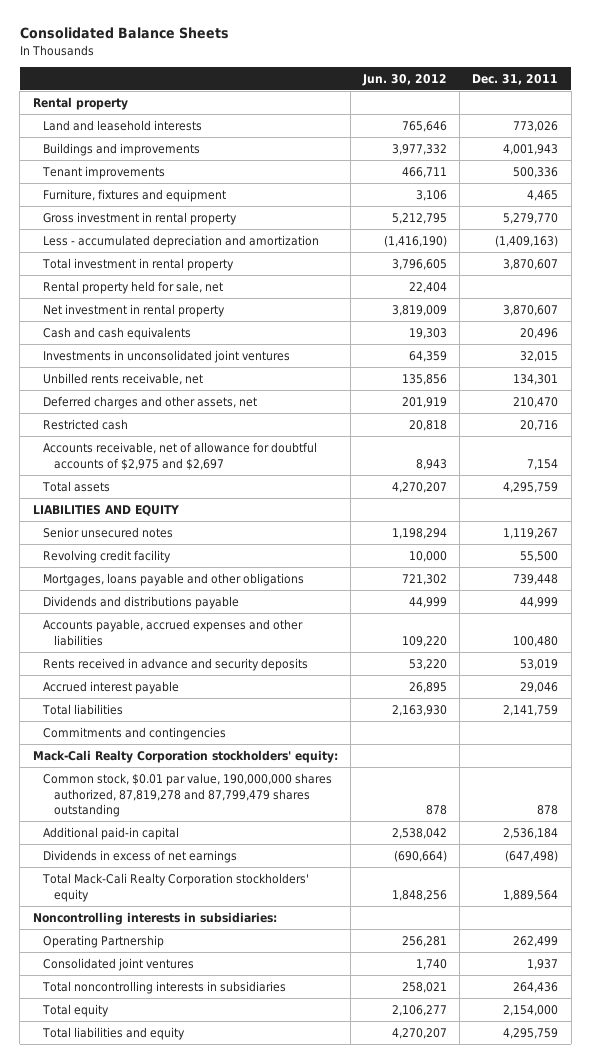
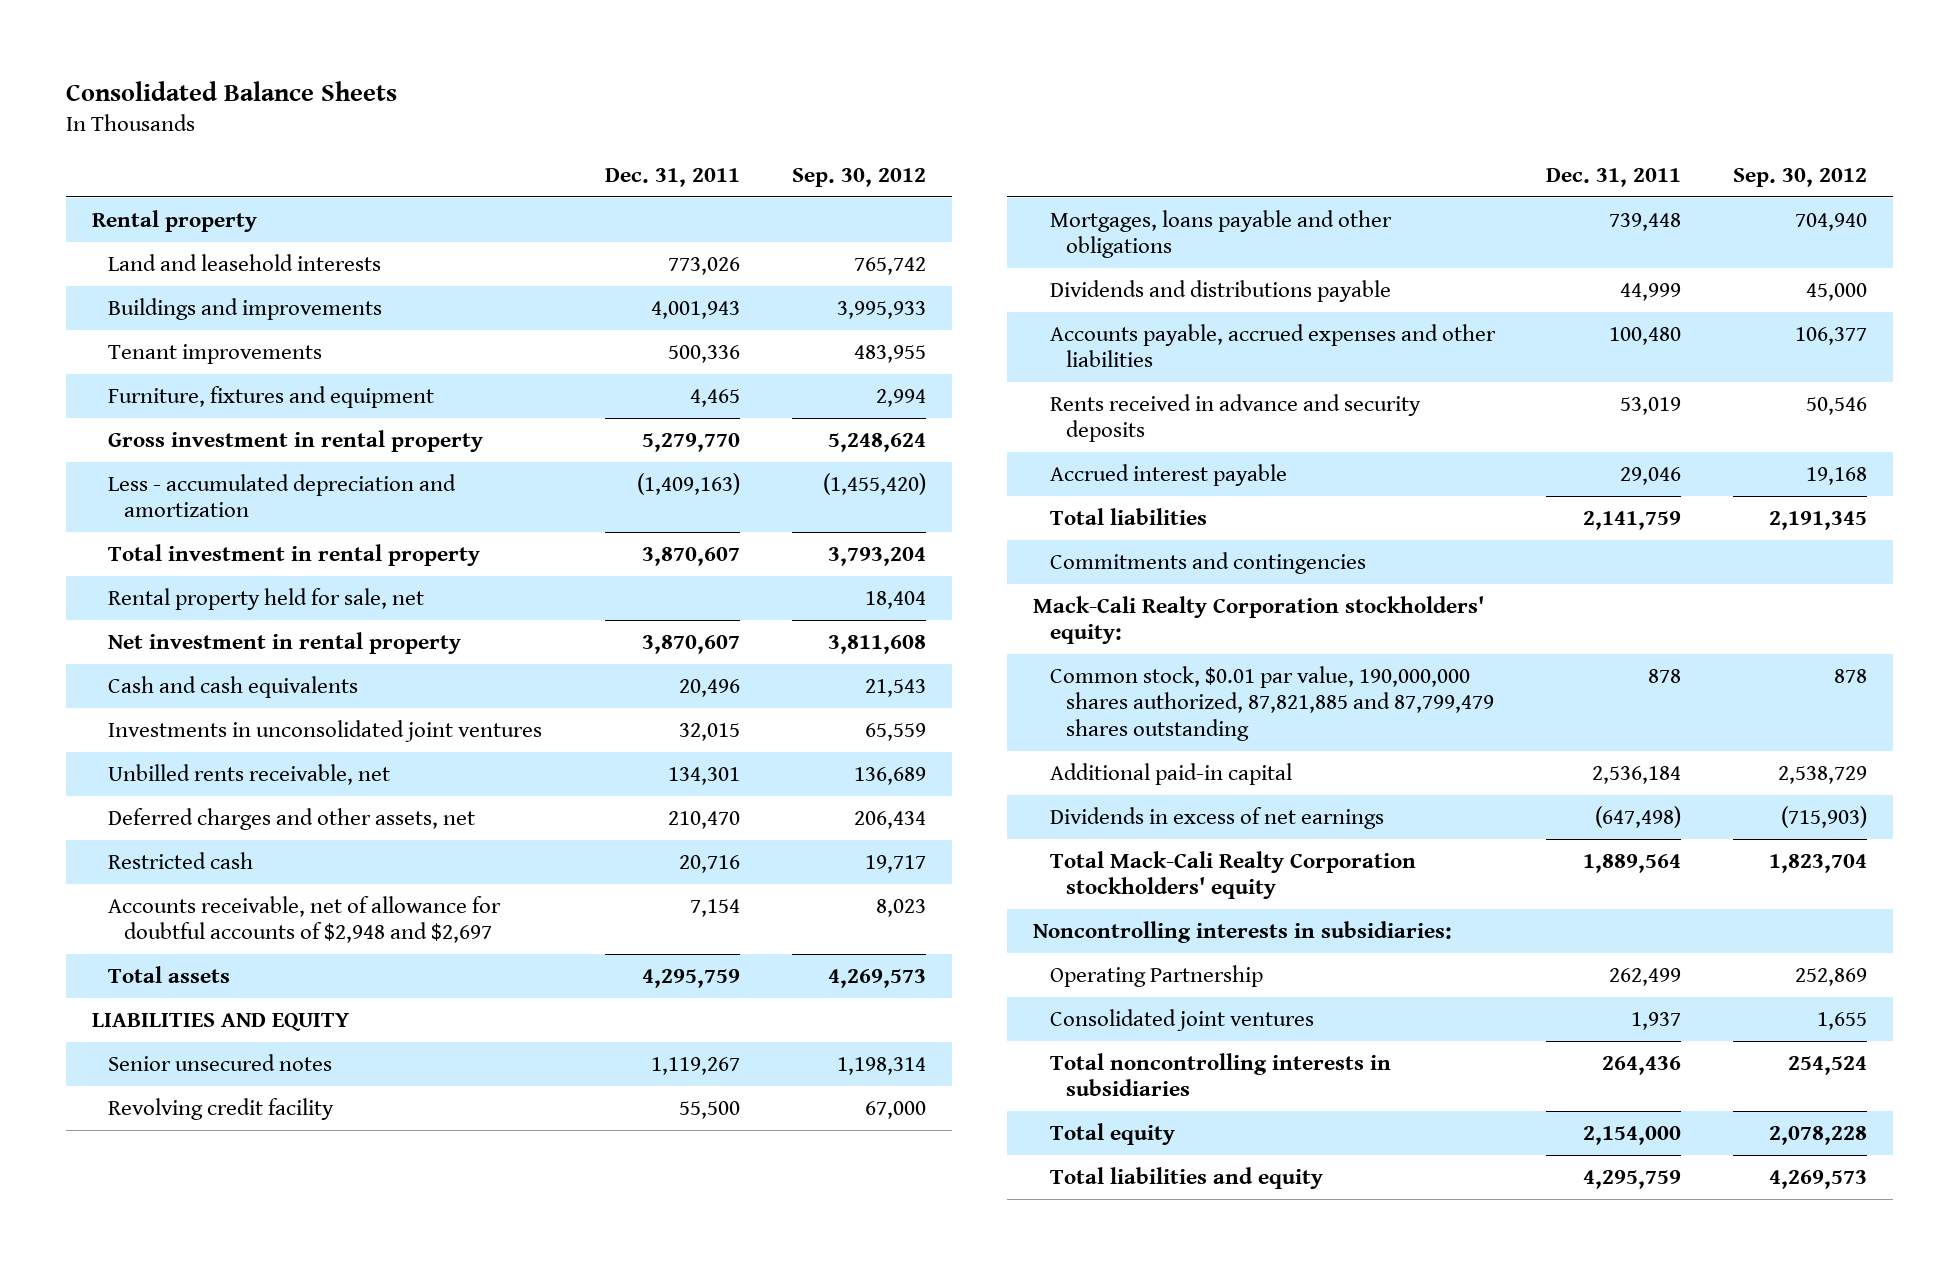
[361,73,447,86] Jun. 30, 2012 -> none
none -> [791,167,926,187] Sep. 30, 2012
[43,442,318,470] Accounts receivable, net of allowance for doubtful accounts of $2,975 and $2,697 -> [108,895,502,944] Accounts receivable, net of allowance for doubtful accounts of $2,948 and $2,697
[43,773,333,818] Common stock, $0.01 par value, 190,000,000 shares authorized, 87,819,278 and 87,799,479 shares outstanding -> [1049,665,1494,741] Common stock, $0.01 par value, 190,000,000 shares authorized, 87,821,885 and 87,799,479 shares outstanding

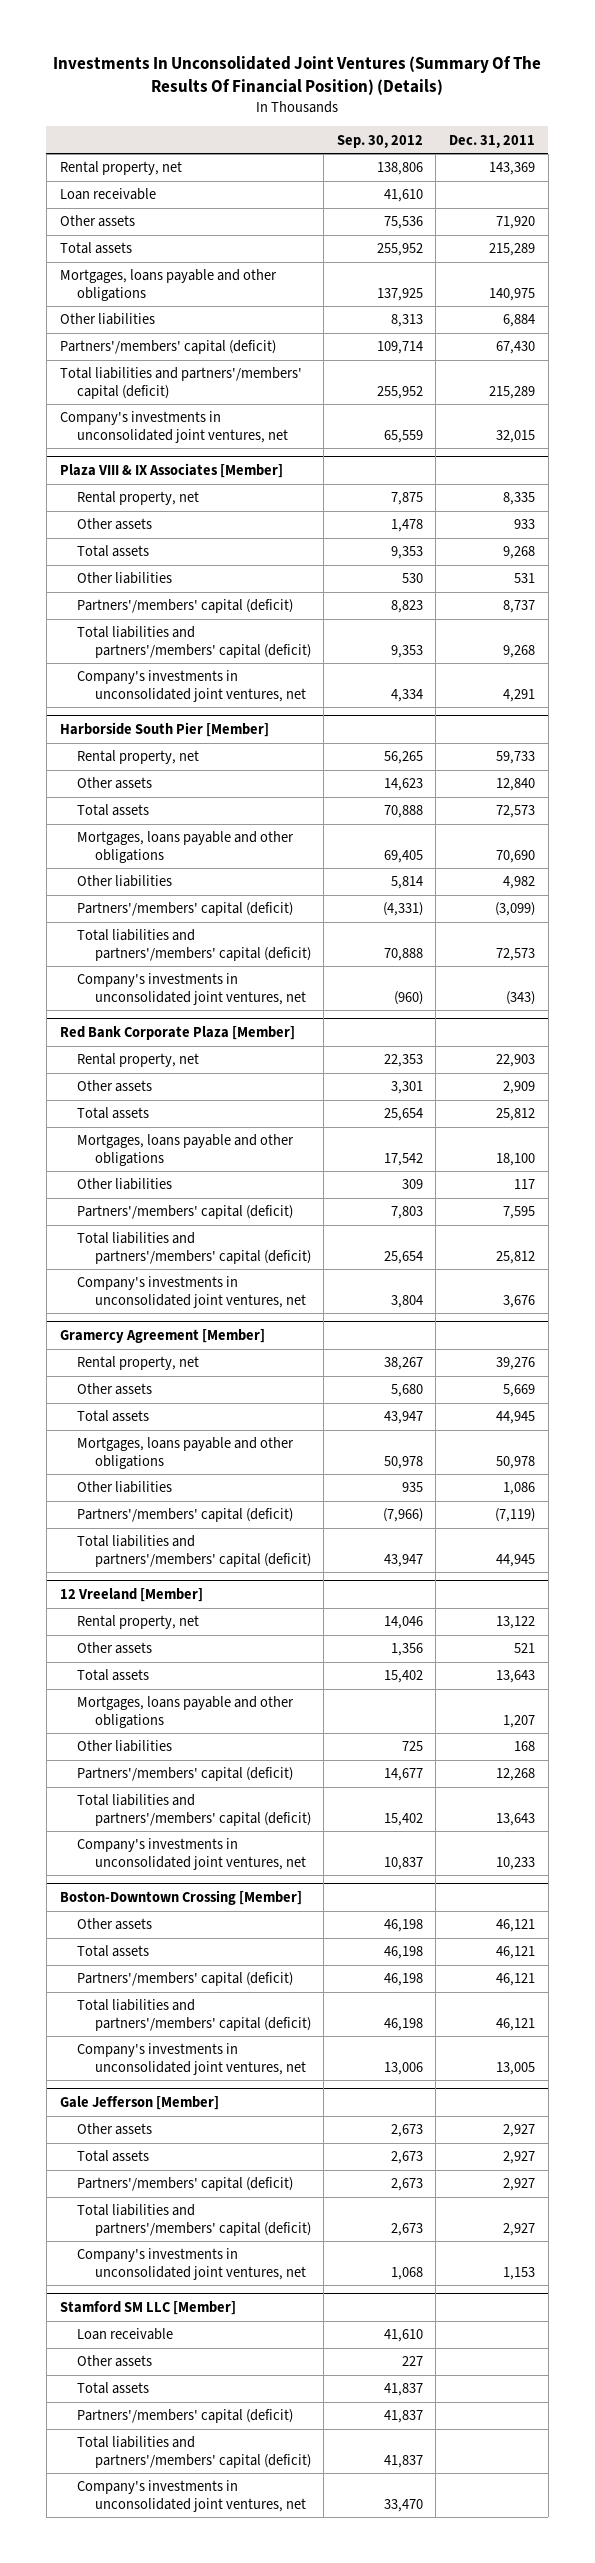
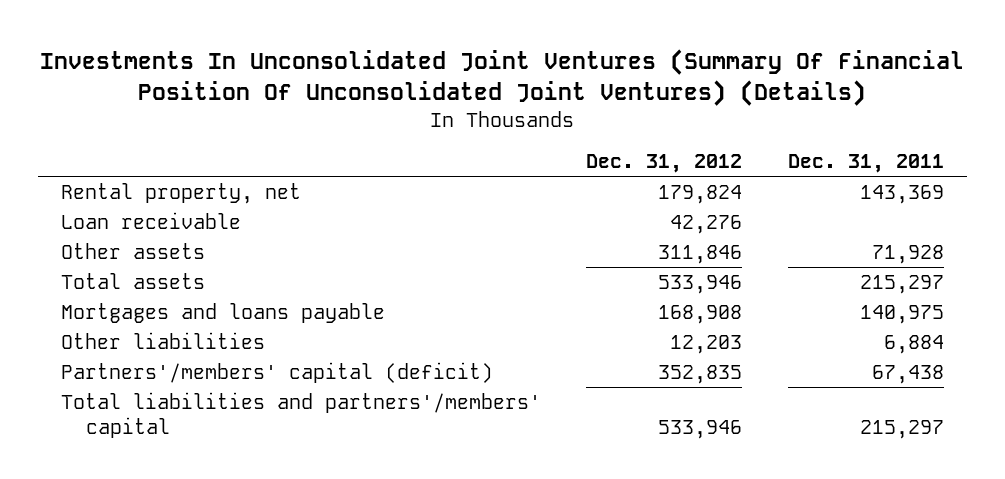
[53,56,542,95] Investments In Unconsolidated Joint Ventures (Summary Of The Results Of Financial Position) (Details) -> [40,48,965,106] Investments In Unconsolidated Joint Ventures (Summary Of Financial Position Of Unconsolidated Joint Ventures) (Details)
[336,134,423,148] Sep. 30, 2012 -> none
none -> [586,154,743,174] Dec. 31, 2012
[496,216,536,230] 71,920 -> [871,244,944,264] 71,928
[489,243,536,257] 215,289 -> [859,274,944,294] 215,297
[59,269,277,301] Mortgages, loans payable and other obligations -> [60,302,385,323] Mortgages and loans payable
[59,411,289,443] Company's investments in unconsolidated joint ventures, net -> none
[59,462,283,478] Plaza VIII & IX Associates [Member] -> none
[77,491,200,506] Rental property, net -> none
[77,518,153,531] Other assets -> none
[77,545,150,558] Total assets -> none
[77,572,173,585] Other liabilities -> none
[77,599,294,614] Partners'/members' capital (deficit) -> none
[77,626,311,658] Total liabilities and partners'/members' capital (deficit) -> none
[77,670,306,702] Company's investments in unconsolidated joint ventures, net -> none
[59,721,269,737] Harborside South Pier [Member] -> none
[77,750,200,765] Rental property, net -> none
[77,777,153,790] Other assets -> none
[77,804,150,817] Total assets -> none
[77,831,295,863] Mortgages, loans payable and other obligations -> none
[77,875,173,888] Other liabilities -> none
[77,902,294,917] Partners'/members' capital (deficit) -> none
[77,929,311,961] Total liabilities and partners'/members' capital (deficit) -> none
[77,973,306,1005] Company's investments in unconsolidated joint ventures, net -> none
[59,1025,295,1040] Red Bank Corporate Plaza [Member] -> none
[77,1053,200,1068] Rental property, net -> none
[77,1080,153,1093] Other assets -> none
[77,1107,150,1120] Total assets -> none
[77,1134,295,1166] Mortgages, loans payable and other obligations -> none
[77,1178,173,1191] Other liabilities -> none
[77,1205,294,1220] Partners'/members' capital (deficit) -> none
[77,1232,311,1264] Total liabilities and partners'/members' capital (deficit) -> none
[77,1276,306,1308] Company's investments in unconsolidated joint ventures, net -> none
[59,1328,265,1343] Gramercy Agreement [Member] -> none
[77,1356,200,1371] Rental property, net -> none
[77,1383,153,1396] Other assets -> none
[77,1410,150,1423] Total assets -> none
[77,1437,295,1469] Mortgages, loans payable and other obligations -> none
[77,1481,173,1494] Other liabilities -> none
[77,1508,294,1523] Partners'/members' capital (deficit) -> none
[77,1535,311,1567] Total liabilities and partners'/members' capital (deficit) -> none
[59,1587,203,1602] 12 Vreeland [Member] -> none
[77,1615,200,1630] Rental property, net -> none
[77,1642,153,1655] Other assets -> none
[77,1669,150,1682] Total assets -> none
[77,1696,295,1728] Mortgages, loans payable and other obligations -> none
[77,1740,173,1753] Other liabilities -> none
[77,1767,294,1782] Partners'/members' capital (deficit) -> none
[77,1794,311,1826] Total liabilities and partners'/members' capital (deficit) -> none
[77,1838,306,1870] Company's investments in unconsolidated joint ventures, net -> none
[59,1889,302,1905] Boston-Downtown Crossing [Member] -> none
[77,1918,153,1931] Other assets -> none
[77,1945,150,1958] Total assets -> none
[77,1972,294,1987] Partners'/members' capital (deficit) -> none
[77,1999,311,2031] Total liabilities and partners'/members' capital (deficit) -> none
[77,2043,306,2075] Company's investments in unconsolidated joint ventures, net -> none
[59,2095,219,2110] Gale Jefferson [Member] -> none
[77,2123,153,2136] Other assets -> none
[77,2150,150,2163] Total assets -> none
[77,2177,294,2192] Partners'/members' capital (deficit) -> none
[77,2204,311,2236] Total liabilities and partners'/members' capital (deficit) -> none
[77,2248,306,2280] Company's investments in unconsolidated joint ventures, net -> none
[59,2300,236,2315] Stamford SM LLC [Member] -> none
[77,2328,174,2341] Loan receivable -> none
[77,2355,153,2368] Other assets -> none
[77,2382,150,2395] Total assets -> none
[77,2409,294,2424] Partners'/members' capital (deficit) -> none
[77,2436,311,2468] Total liabilities and partners'/members' capital (deficit) -> none
[77,2480,306,2512] Company's investments in unconsolidated joint ventures, net -> none
[496,341,536,355] 67,430 -> [871,364,944,384] 67,438
[59,367,302,399] Total liabilities and partners'/members' capital (deficit) -> [60,391,541,438] Total liabilities and partners'/members' capital
[489,385,536,399] 215,289 -> [859,419,944,439] 215,297

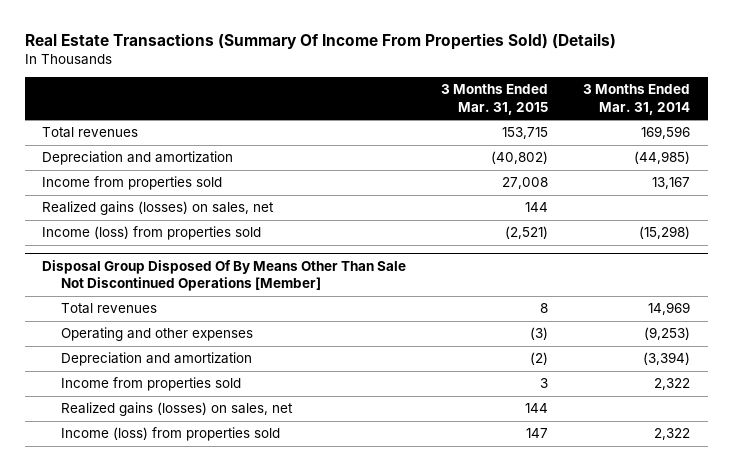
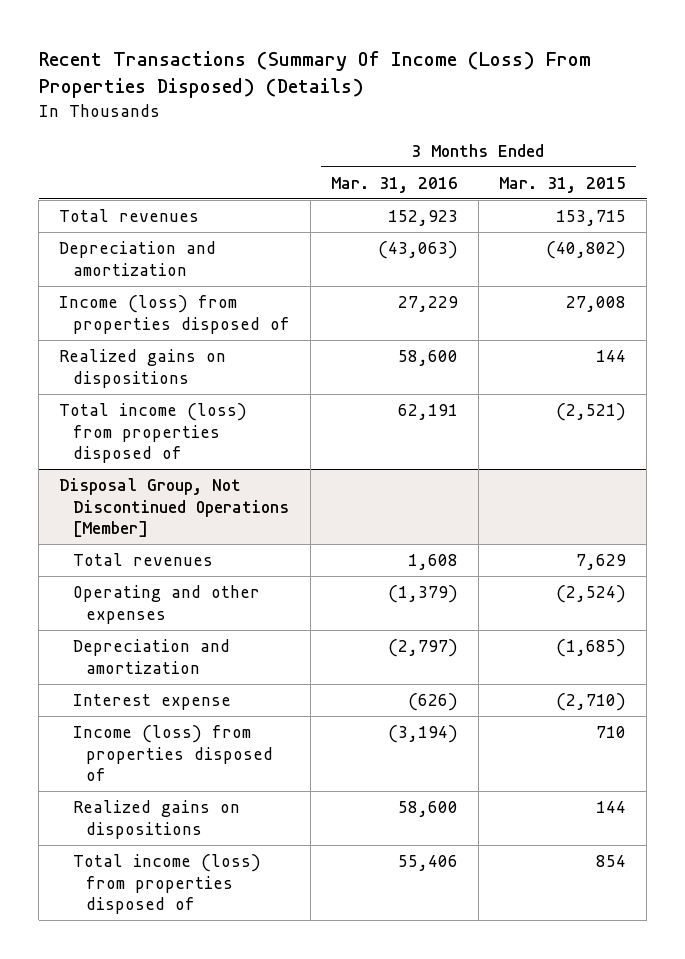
[24,32,616,50] Real Estate Transactions (Summary Of Income From Properties Sold) (Details) -> [38,50,591,99] Recent Transactions (Summary Of Income (Loss) From Properties Disposed) (Details)
[583,84,691,115] 3 Months Ended Mar. 31, 2014 -> none
none -> [330,176,458,193] Mar. 31, 2016
[42,259,407,292] Disposal Group Disposed Of By Means Other Than Sale Not Discontinued Operations [Member] -> none
[42,176,223,191] Income from properties sold -> [59,295,290,334] Income (loss) from properties disposed of
[42,201,275,216] Realized gains (losses) on sales, net -> [59,349,227,388] Realized gains on dispositions
[42,226,262,241] Income (loss) from properties sold -> [59,403,248,464] Total income (loss) from properties disposed of
none -> [59,478,289,538] Disposal Group, Not Discontinued Operations [Member]
[540,303,549,314] 8 -> [576,554,627,571] 7,629
[530,327,549,341] (3) -> [556,585,627,604] (2,524)
[530,352,549,366] (2) -> [556,639,627,658] (1,685)
none -> [72,694,231,711] Interest expense
[61,377,242,392] Income from properties sold -> [72,725,274,782] Income (loss) from properties disposed of
[540,378,549,389] 3 -> [596,726,627,739] 710
[61,402,294,417] Realized gains (losses) on sales, net -> [72,800,240,839] Realized gains on dispositions
[61,427,281,442] Income (loss) from properties sold -> [72,854,261,915] Total income (loss) from properties disposed of
[526,428,549,439] 147 -> [596,855,627,868] 854

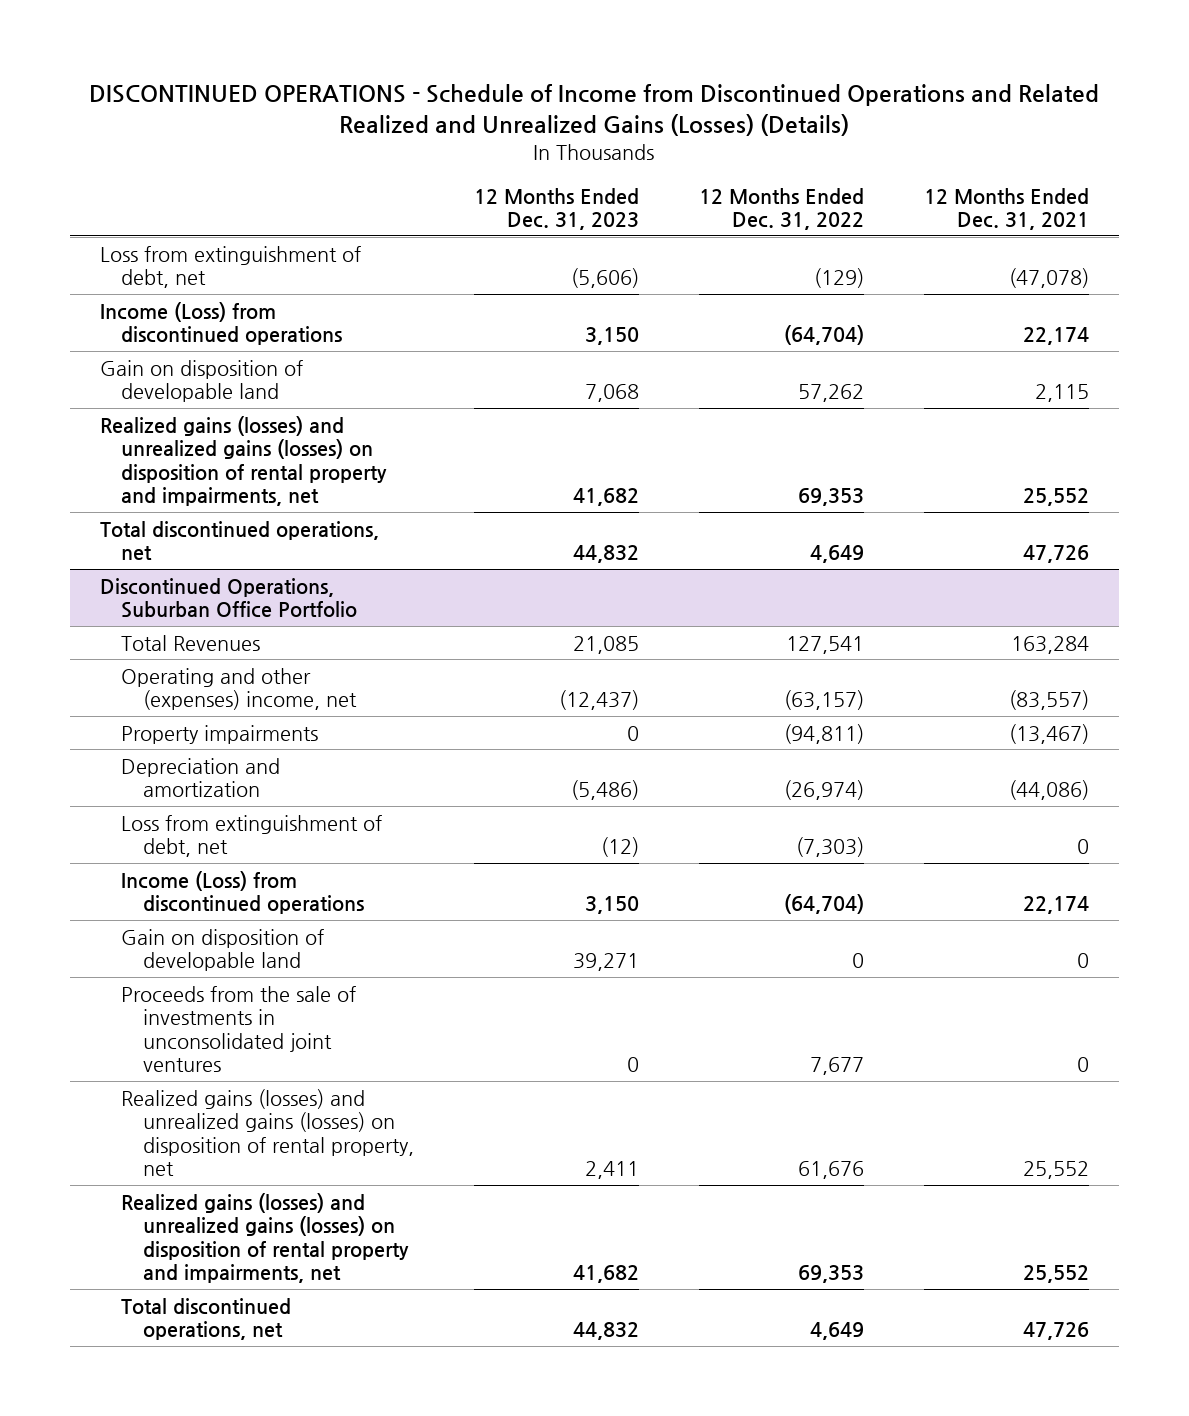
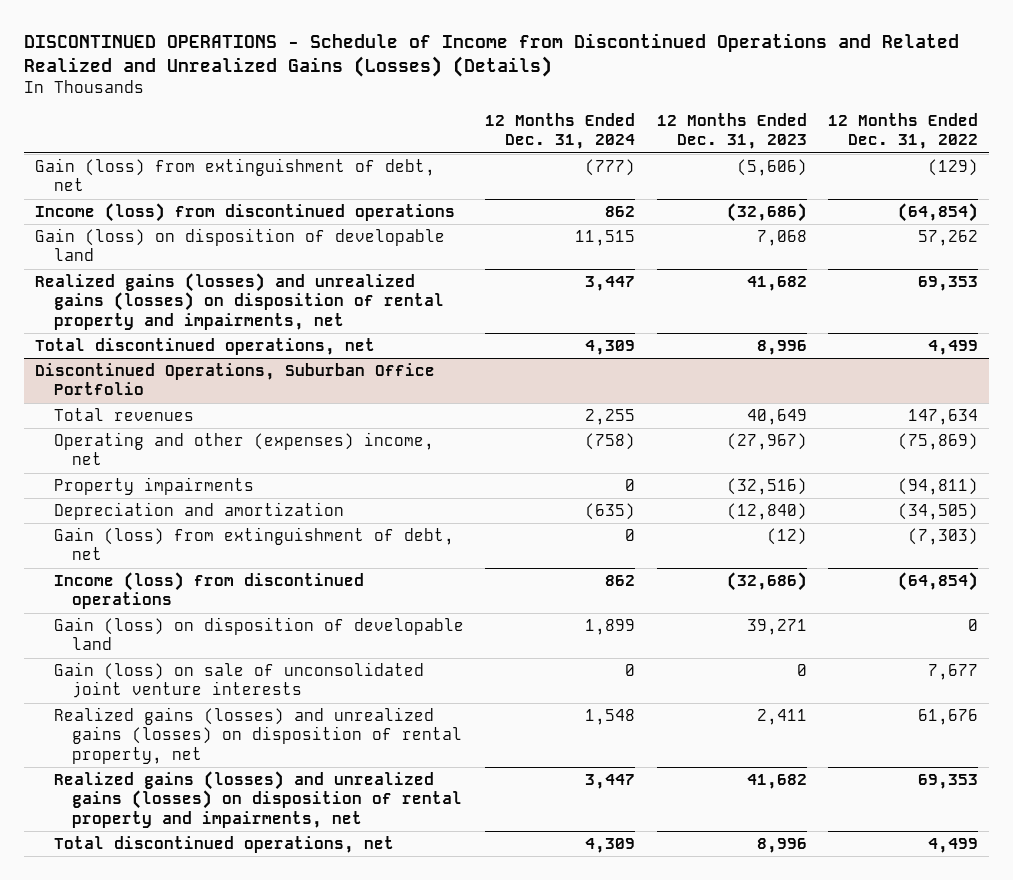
[924,187,1090,231] 12 Months Ended Dec. 31, 2021 -> none
none -> [485,112,636,150] 12 Months Ended Dec. 31, 2024
[99,245,361,289] Loss from extinguishment of debt, net -> [35,157,436,192] Gain (loss) from extinguishment of debt, net
[99,301,343,346] Income (Loss) from discontinued operations -> [35,202,456,222] Income (loss) from discontinued operations
[585,327,640,346] 3,150 -> [726,202,807,222] (32,686)
[784,325,865,346] (64,704) -> [898,202,979,222] (64,854)
[99,359,303,403] Gain on disposition of developable land -> [35,227,446,262] Gain (loss) on disposition of developable land
[573,545,640,564] 44,832 -> [756,339,807,355] 8,996
[810,545,865,564] 4,649 -> [928,339,979,355] 4,499
[121,634,261,651] Total Revenues -> [53,407,194,421] Total revenues
[573,635,640,654] 21,085 -> [746,408,807,425] 40,649
[786,635,865,654] 127,541 -> [908,408,979,425] 147,634
[559,690,640,711] (12,437) -> [726,432,807,450] (27,967)
[784,690,865,711] (63,157) -> [898,432,979,450] (75,869)
[627,725,640,741] 0 -> [726,477,807,495] (32,516)
[571,780,640,801] (5,486) -> [726,502,807,520] (12,840)
[784,780,865,801] (26,974) -> [898,502,979,520] (34,505)
[121,814,383,858] Loss from extinguishment of debt, net -> [53,526,454,561] Gain (loss) from extinguishment of debt, net
[121,870,365,915] Income (Loss) from discontinued operations -> [53,571,364,610] Income (loss) from discontinued operations
[585,896,640,915] 3,150 -> [726,571,807,591] (32,686)
[784,894,865,915] (64,704) -> [898,571,979,591] (64,854)
[121,928,325,972] Gain on disposition of developable land -> [53,616,464,651] Gain (loss) on disposition of developable land
[121,985,357,1073] Proceeds from the sale of investments in unconsolidated joint ventures -> [53,661,424,699] Gain (loss) on sale of unconsolidated joint venture interests
[573,1322,640,1341] 44,832 -> [756,837,807,853] 8,996
[810,1322,865,1341] 4,649 -> [928,837,979,853] 4,499

